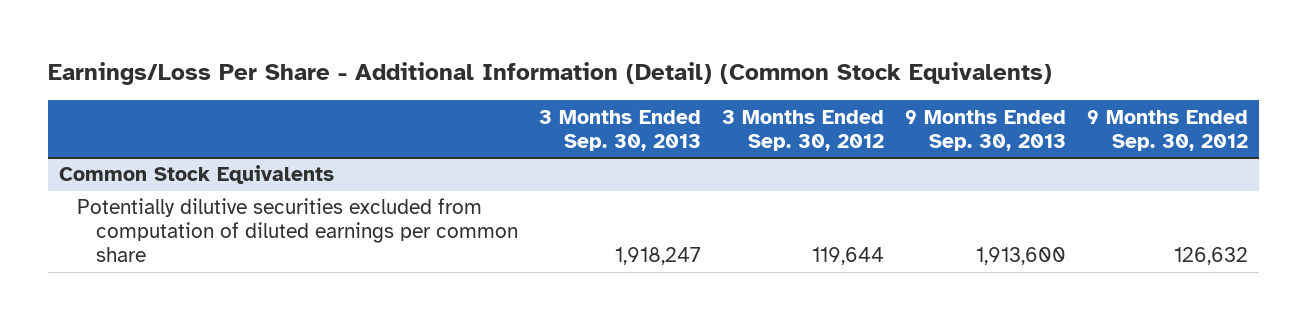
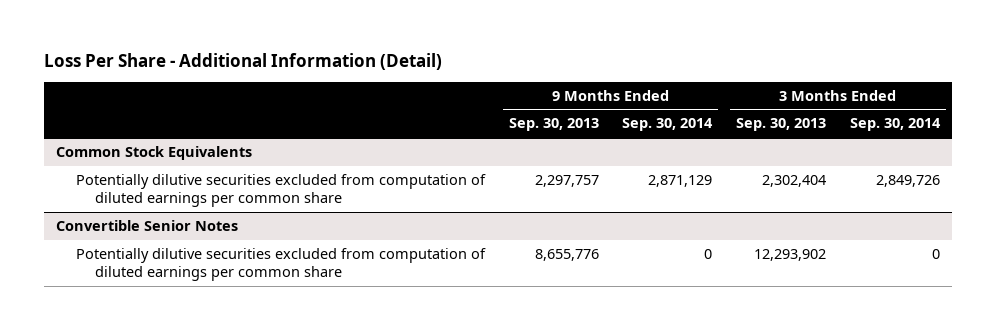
[48,62,1053,86] Earnings/Loss Per Share - Additional Information (Detail) (Common Stock Equivalents) -> [44,52,443,70] Loss Per Share - Additional Information (Detail)
[722,109,885,151] 3 Months Ended Sep. 30, 2012 -> none
[1087,109,1249,151] 9 Months Ended Sep. 30, 2012 -> none
none -> [622,118,714,132] Sep. 30, 2014
none -> [850,118,942,132] Sep. 30, 2014
[615,247,702,266] 1,918,247 -> [762,175,827,188] 2,302,404
[976,247,1067,266] 1,913,600 -> [534,175,599,188] 2,297,757
none -> [56,220,239,232] Convertible Senior Notes
none -> [75,248,486,282] Potentially dilutive securities excluded from computation of diluted earnings per common share

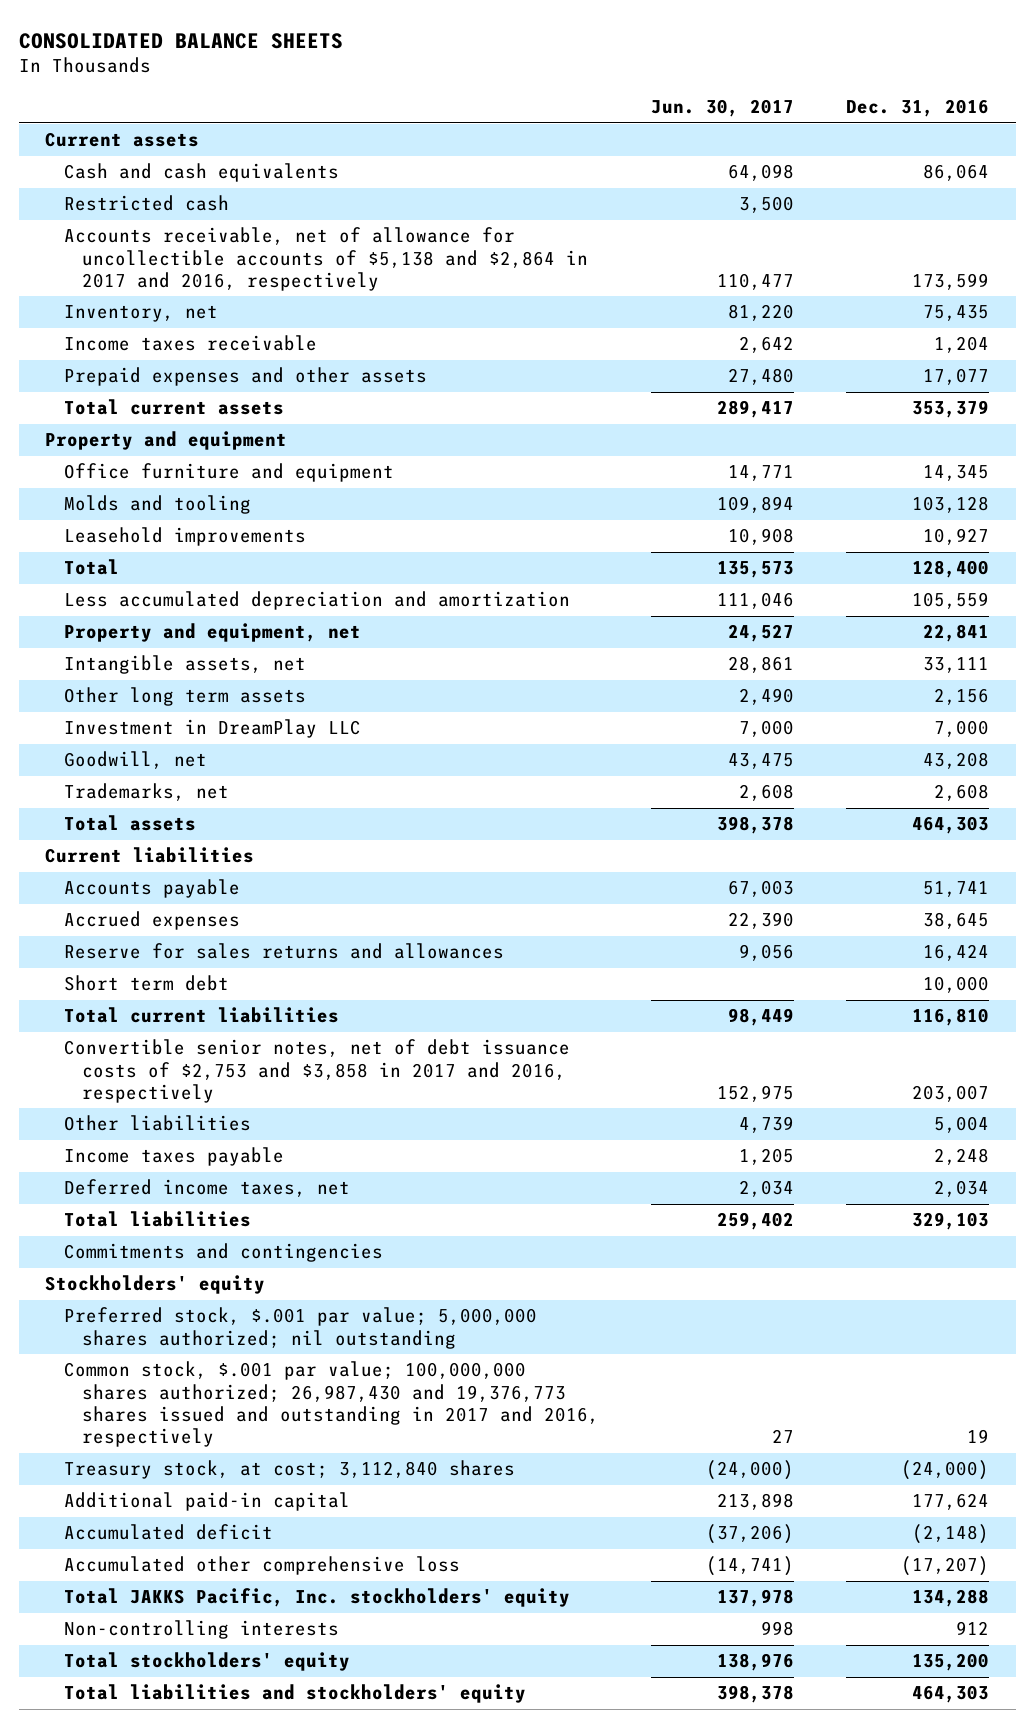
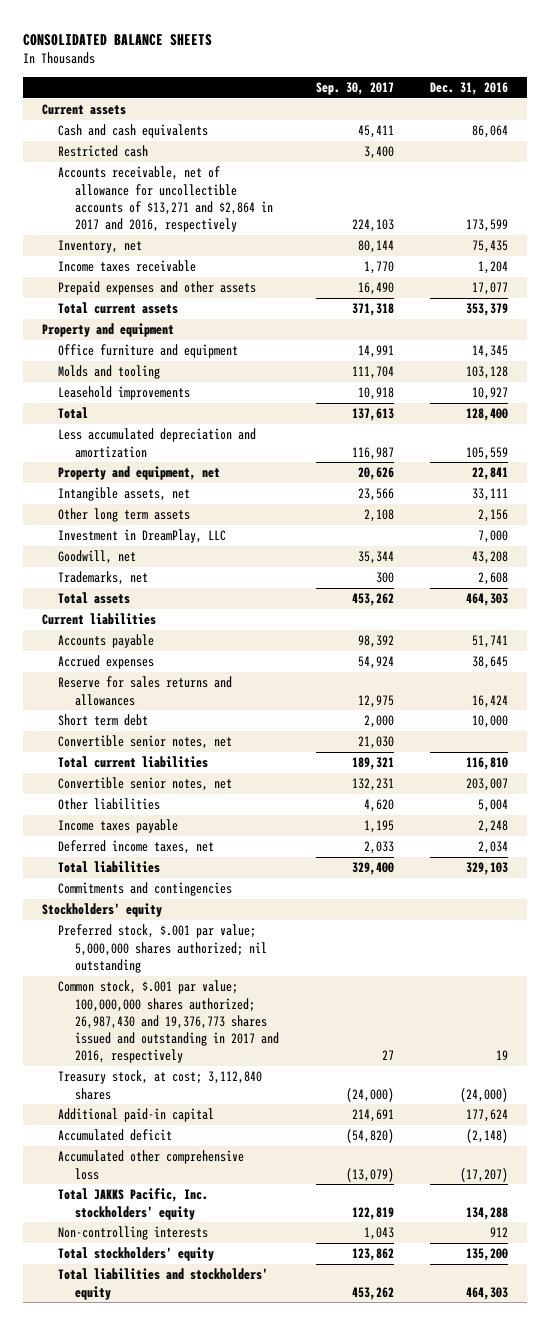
[651,99,795,118] Jun. 30, 2017 -> none
none -> [315,82,394,96] Sep. 30, 2017
[63,227,588,291] Accounts receivable, net of allowance for uncollectible accounts of $5,138 and $2,864 in 2017 and 2016, respectively -> [58,166,273,233] Accounts receivable, net of allowance for uncollectible accounts of $13,271 and $2,864 in 2017 and 2016, respectively
[63,719,361,739] Investment in DreamPlay LLC -> [58,529,227,544] Investment in DreamPlay, LLC
none -> [58,735,233,750] Convertible senior notes, net
[63,1039,570,1103] Convertible senior notes, net of debt issuance costs of $2,753 and $3,858 in 2017 and 2016, respectively -> [58,777,233,792] Convertible senior notes, net

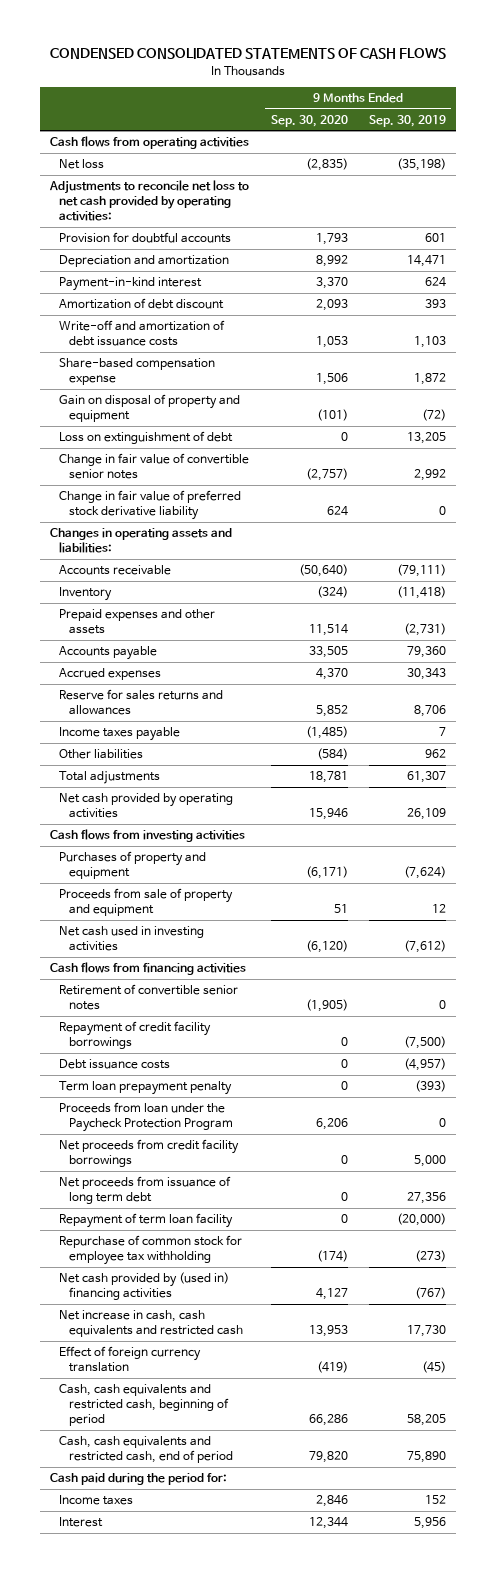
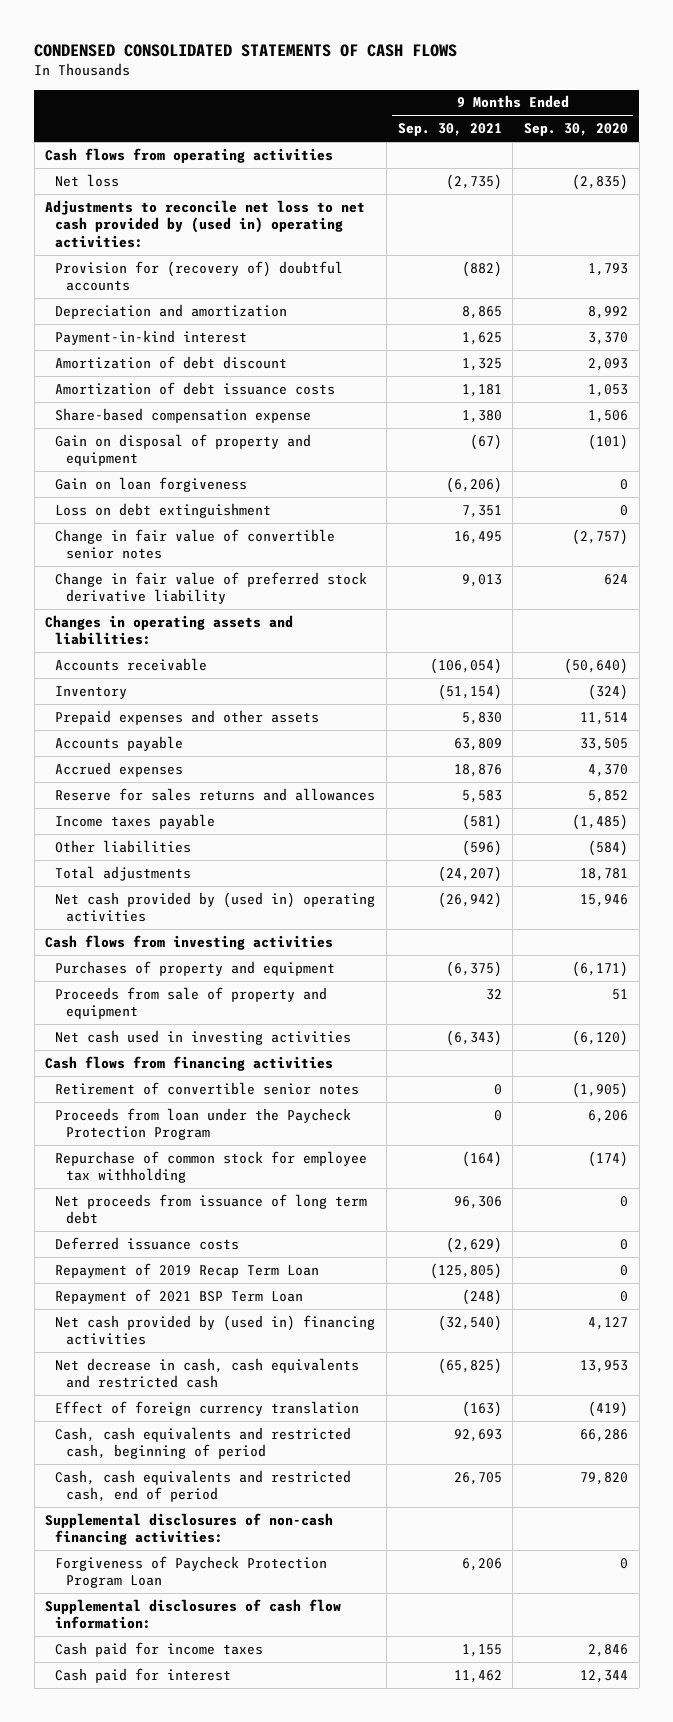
[368,114,446,127] Sep. 30, 2019 -> none
none -> [397,123,502,137] Sep. 30, 2021
[49,180,250,222] Adjustments to reconcile net loss to net cash provided by operating activities: -> [45,199,366,248] Adjustments to reconcile net loss to net cash provided by (used in) operating activities:
[59,232,232,244] Provision for doubtful accounts -> [55,260,344,292] Provision for (recovery of) doubtful accounts
[59,320,226,347] Write-off and amortization of debt issuance costs -> [55,381,336,395] Amortization of debt issuance costs
none -> [55,476,248,492] Gain on loan forgiveness
[59,431,234,445] Loss on extinguishment of debt -> [55,502,272,518] Loss on debt extinguishment
[59,793,234,819] Net cash provided by operating activities -> [55,891,376,923] Net cash provided by (used in) operating activities
[59,1021,212,1050] Repayment of credit facility borrowings -> none
[59,1059,171,1070] Debt issuance costs -> none
[59,1081,233,1096] Term loan prepayment penalty -> none
[59,1139,240,1168] Net proceeds from credit facility borrowings -> none
[59,1213,234,1229] Repayment of term loan facility -> none
[59,1176,232,1205] Net proceeds from issuance of long term debt -> [55,1193,368,1225] Net proceeds from issuance of long term debt
none -> [55,1236,240,1250] Deferred issuance costs
none -> [55,1262,320,1278] Repayment of 2019 Recap Term Loan
none -> [55,1288,304,1304] Repayment of 2021 BSP Term Loan
[59,1310,243,1338] Net increase in cash, cash equivalents and restricted cash -> [55,1357,360,1389] Net decrease in cash, cash equivalents and restricted cash
[50,1473,228,1486] Cash paid during the period for: -> none
none -> [45,1512,334,1546] Supplemental disclosures of non-cash financing activities:
none -> [55,1555,328,1589] Forgiveness of Paycheck Protection Program Loan
none -> [45,1598,342,1630] Supplemental disclosures of cash flow information:
[59,1495,134,1506] Income taxes -> [55,1641,264,1657] Cash paid for income taxes
[59,1517,104,1528] Interest -> [55,1667,232,1683] Cash paid for interest

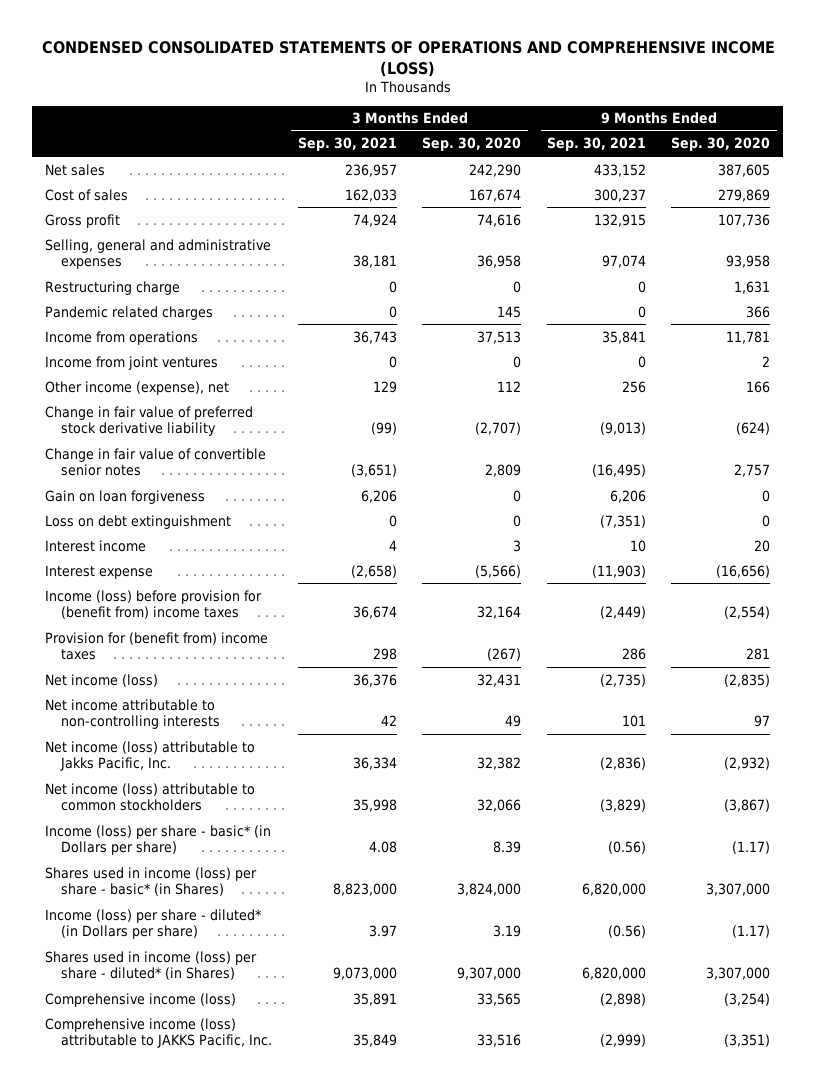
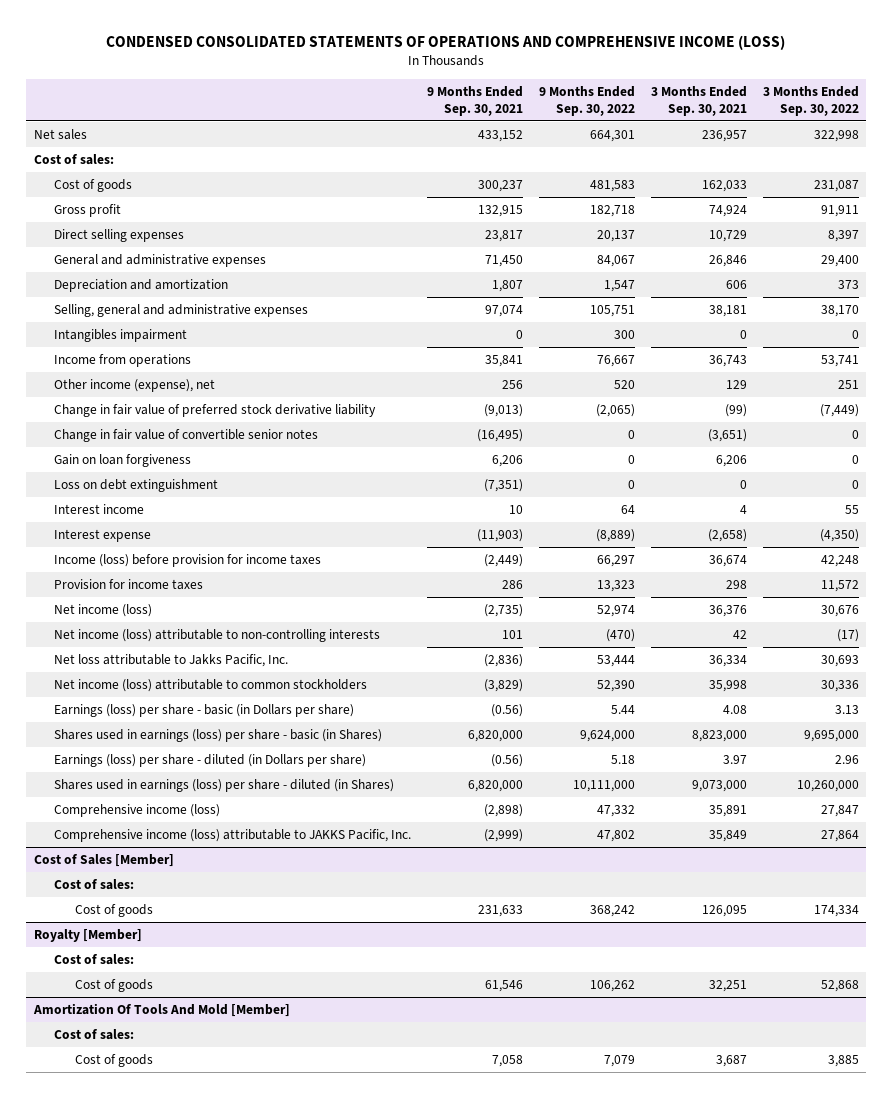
[422,137,522,152] Sep. 30, 2020 -> none
[671,137,771,152] Sep. 30, 2020 -> none
none -> [538,85,635,116] 9 Months Ended Sep. 30, 2022
none -> [762,85,859,116] 3 Months Ended Sep. 30, 2022
none -> [33,153,114,165] Cost of sales:
[45,188,129,201] Cost of sales -> [54,178,133,192] Cost of goods
none -> [54,228,185,242] Direct selling expenses
none -> [54,253,267,267] General and administrative expenses
none -> [54,278,229,292] Depreciation and amortization
[45,280,181,295] Restructuring charge -> none
[45,305,214,320] Pandemic related charges -> none
none -> [54,328,188,342] Intangibles impairment
[45,355,219,370] Income from joint ventures -> none
[45,589,263,619] Income (loss) before provision for (benefit from) income taxes -> [54,553,322,567] Income (loss) before provision for income taxes
[45,631,269,660] Provision for (benefit from) income taxes -> [54,578,204,590] Provision for income taxes
[45,698,221,729] Net income attributable to non-controlling interests -> [54,628,381,642] Net income (loss) attributable to non-controlling interests
[45,740,256,771] Net income (loss) attributable to Jakks Pacific, Inc. -> [54,653,289,667] Net loss attributable to Jakks Pacific, Inc.
[45,824,272,855] Income (loss) per share - basic* (in Dollars per share) -> [54,703,355,717] Earnings (loss) per share - basic (in Dollars per share)
[45,866,258,896] Shares used in income (loss) per share - basic* (in Shares) -> [54,728,383,742] Shares used in earnings (loss) per share - basic (in Shares)
[45,908,262,939] Income (loss) per share - diluted* (in Dollars per share) -> [54,753,367,767] Earnings (loss) per share - diluted (in Dollars per share)
[45,950,258,980] Shares used in income (loss) per share - diluted* (in Shares) -> [54,778,395,792] Shares used in earnings (loss) per share - diluted (in Shares)
none -> [33,853,174,867] Cost of Sales [Member]
none -> [54,878,135,890] Cost of sales:
none -> [74,903,153,917] Cost of goods
none -> [33,928,142,942] Royalty [Member]
none -> [54,953,135,965] Cost of sales:
none -> [74,978,153,992] Cost of goods
none -> [32,1002,290,1017] Amortization Of Tools And Mold [Member]
none -> [54,1028,135,1040] Cost of sales:
none -> [74,1053,153,1067] Cost of goods

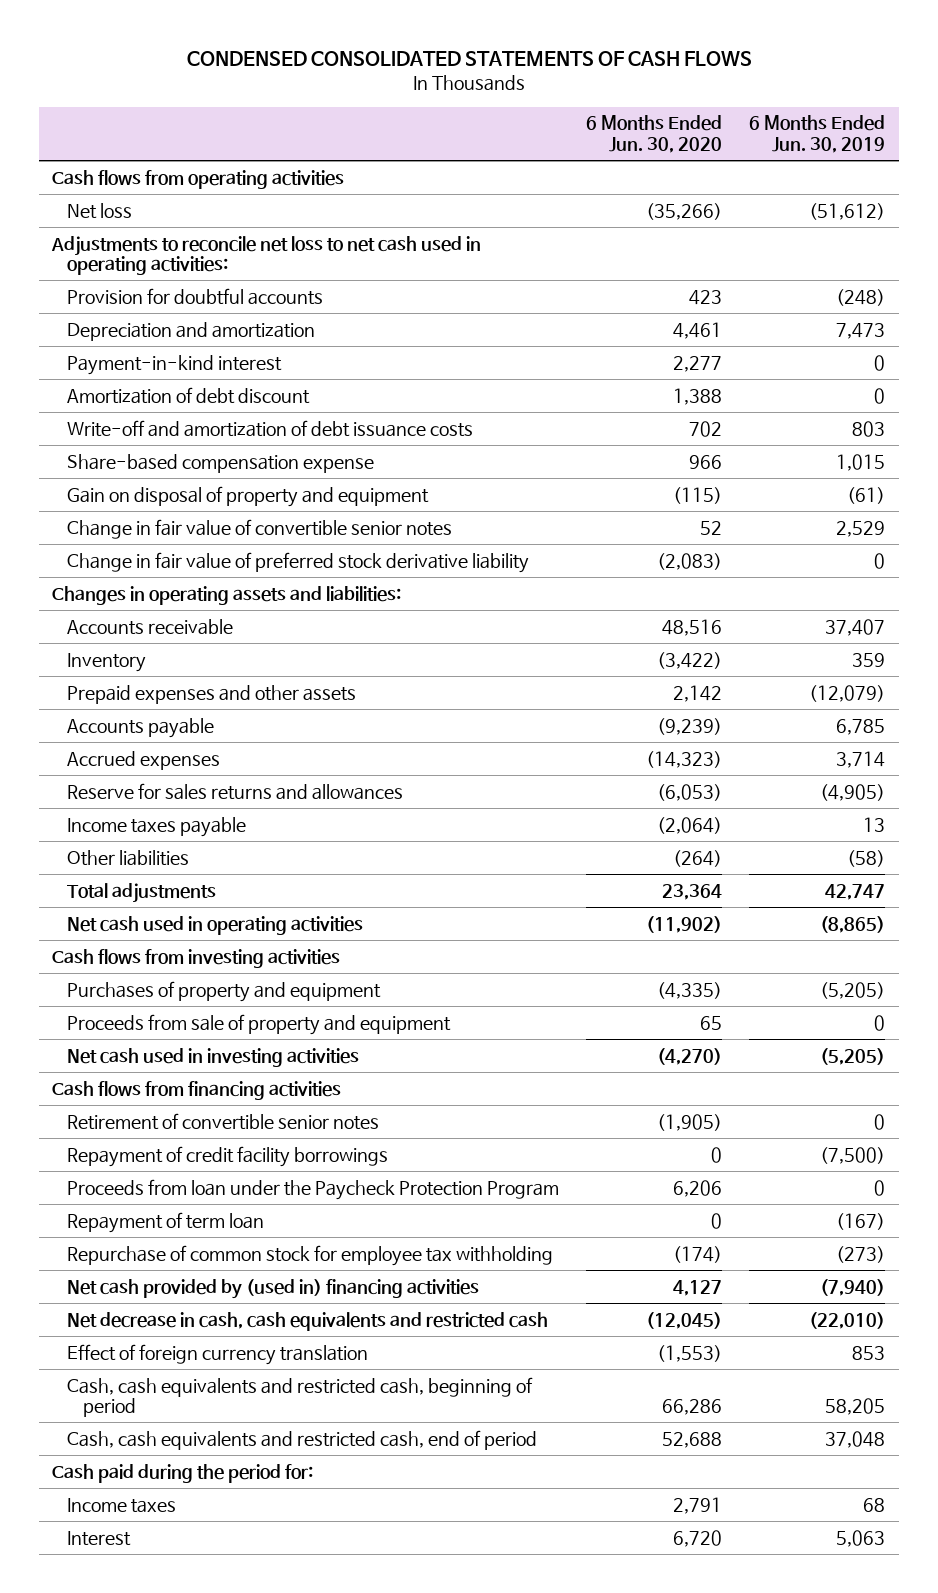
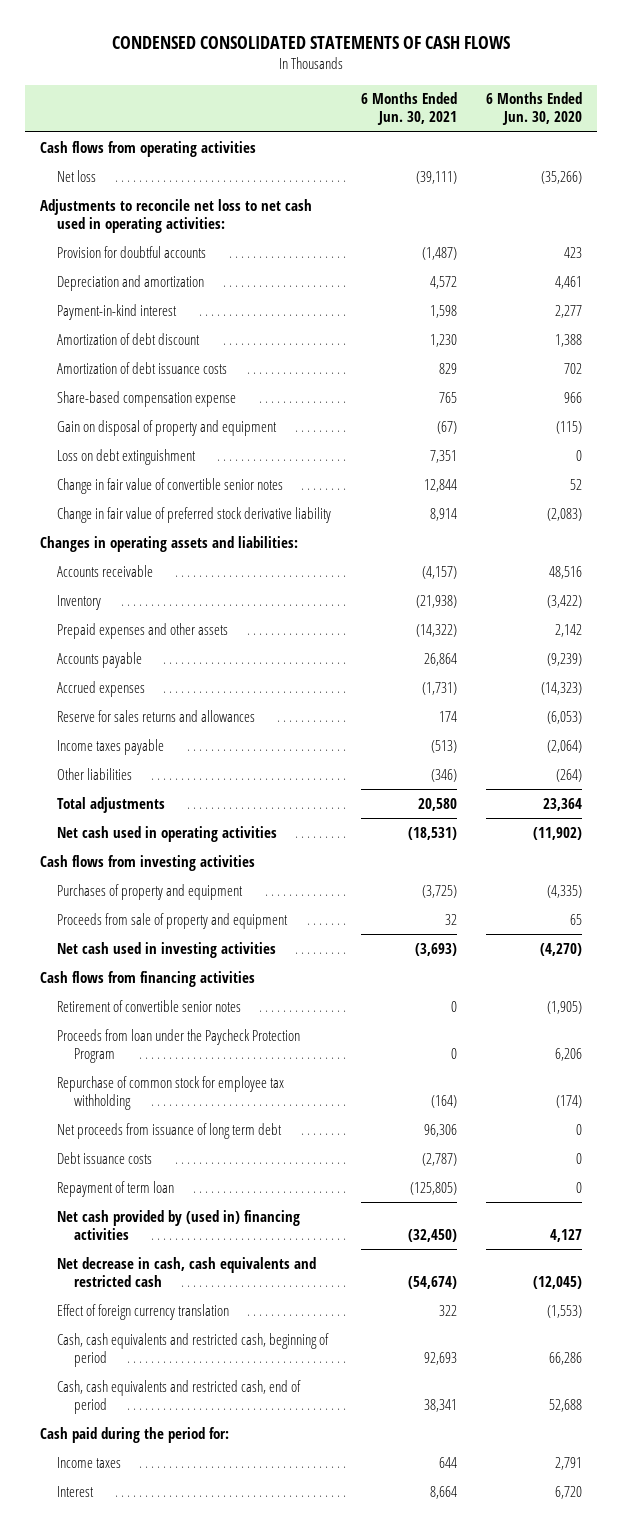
[749,115,886,153] 6 Months Ended Jun. 30, 2019 -> none
none -> [360,92,457,126] 6 Months Ended Jun. 30, 2021
[67,419,474,437] Write-off and amortization of debt issuance costs -> [57,361,228,374] Amortization of debt issuance costs
none -> [57,448,197,465] Loss on debt extinguishment
[67,1145,389,1167] Repayment of credit facility borrowings -> none
none -> [57,1122,283,1139] Net proceeds from issuance of long term debt
none -> [57,1151,153,1164] Debt issuance costs
[67,1211,265,1233] Repayment of term loan -> [57,1180,175,1197] Repayment of term loan

